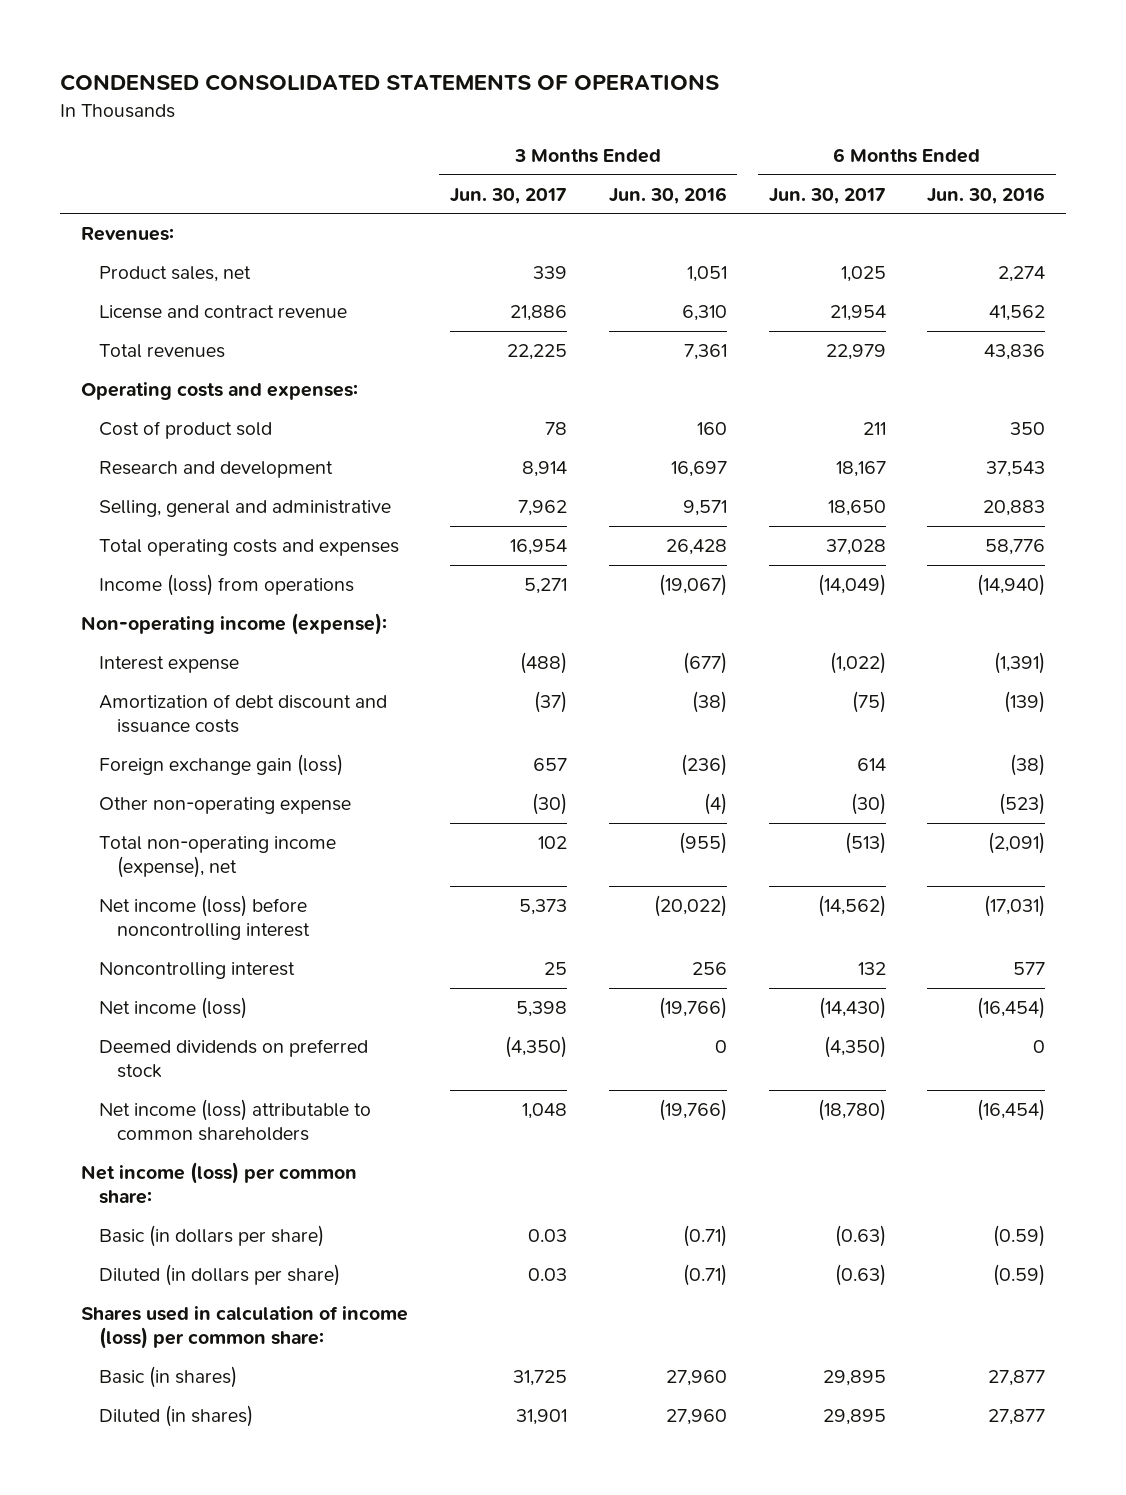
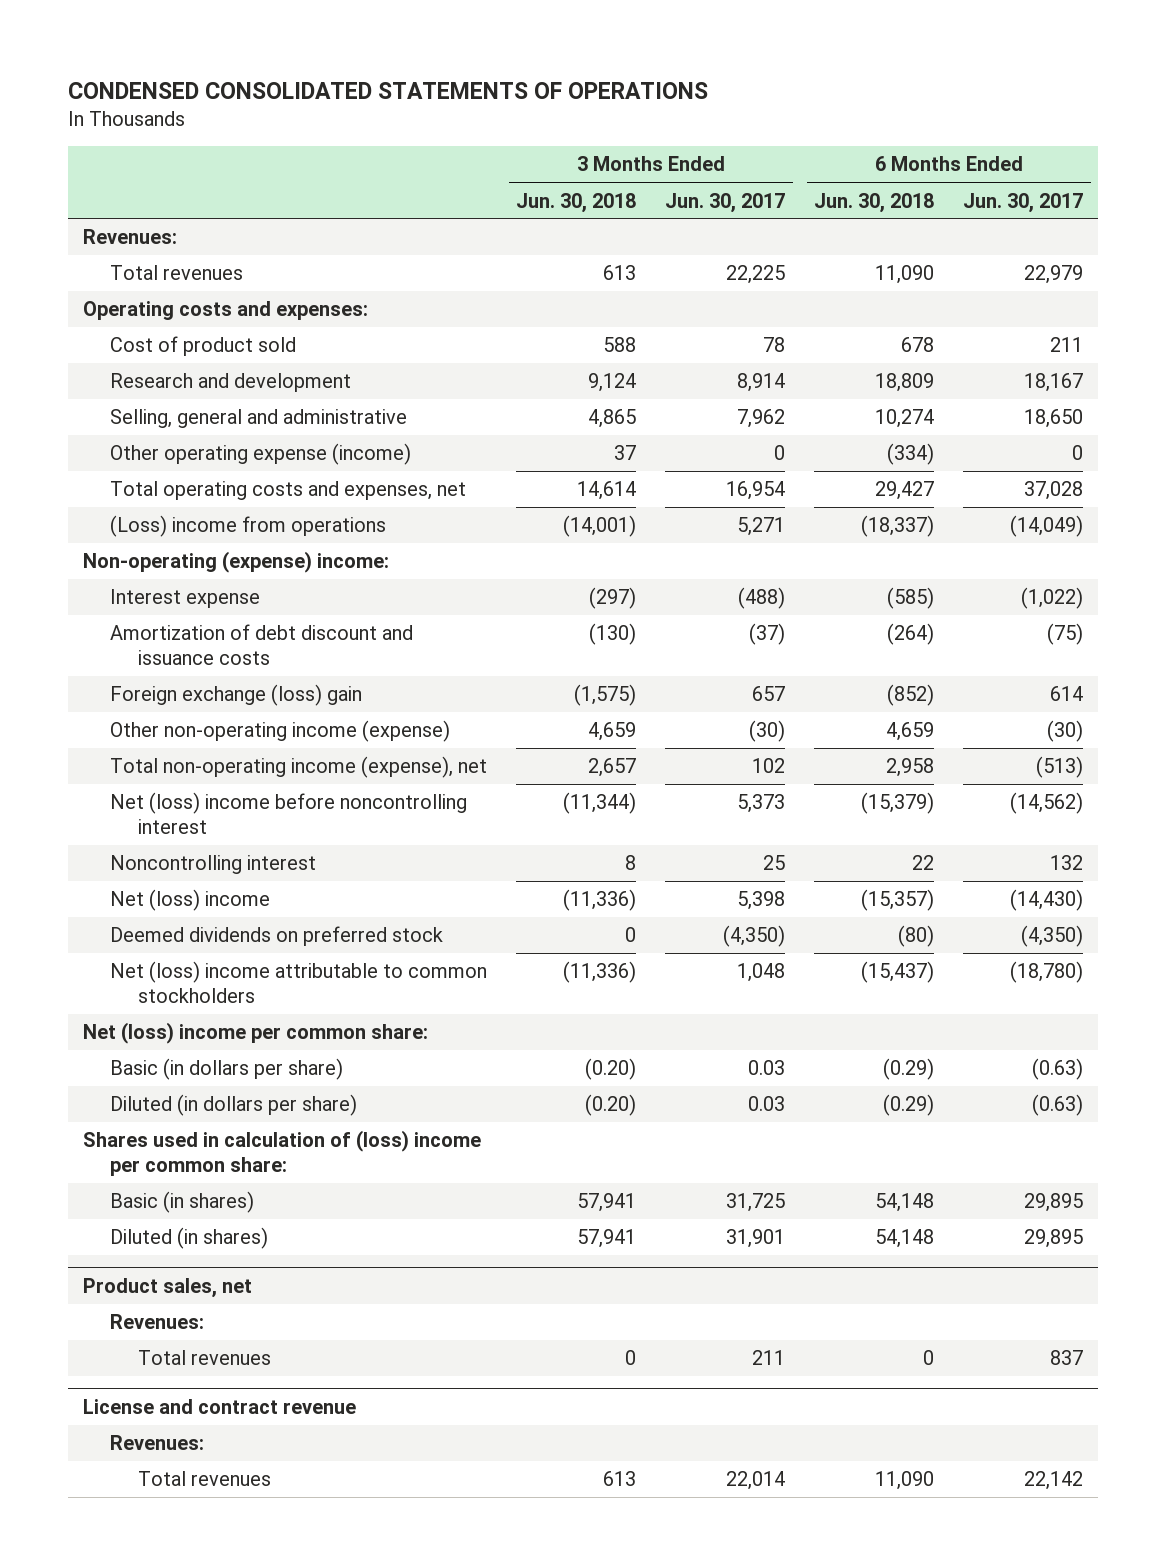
[608,186,727,204] Jun. 30, 2016 -> none
[927,186,1046,204] Jun. 30, 2016 -> none
none -> [516,192,637,213] Jun. 30, 2018
none -> [814,192,935,213] Jun. 30, 2018
[99,265,252,282] Product sales, net -> none
[99,304,348,319] License and contract revenue -> none
none -> [110,443,412,466] Other operating expense (income)
[99,538,400,556] Total operating costs and expenses -> [110,481,467,501] Total operating costs and expenses, net
[99,573,355,596] Income (loss) from operations -> [110,515,387,538] (Loss) income from operations
[81,612,388,635] Non-operating income (expense): -> [82,551,389,574] Non-operating (expense) income:
[99,753,344,776] Foreign exchange gain (loss) -> [110,684,363,707] Foreign exchange (loss) gain
[99,796,352,814] Other non-operating expense -> [110,720,451,743] Other non-operating income (expense)
[99,894,311,941] Net income (loss) before noncontrolling interest -> [110,792,468,835] Net (loss) income before noncontrolling interest
[99,996,248,1019] Net income (loss) -> [110,889,271,912] Net (loss) income
[99,1098,372,1142] Net income (loss) attributable to common shareholders -> [110,961,488,1004] Net (loss) income attributable to common stockholders
[81,1161,358,1205] Net income (loss) per common share: -> [82,1022,428,1045] Net (loss) income per common share:
[81,1305,409,1350] Shares used in calculation of income (loss) per common share: -> [82,1130,481,1177] Shares used in calculation of (loss) income per common share:
none -> [82,1277,252,1298] Product sales, net
none -> [110,1314,205,1330] Revenues:
none -> [137,1350,271,1366] Total revenues
none -> [82,1398,356,1414] License and contract revenue
none -> [110,1435,205,1451] Revenues:
none -> [137,1471,271,1487] Total revenues

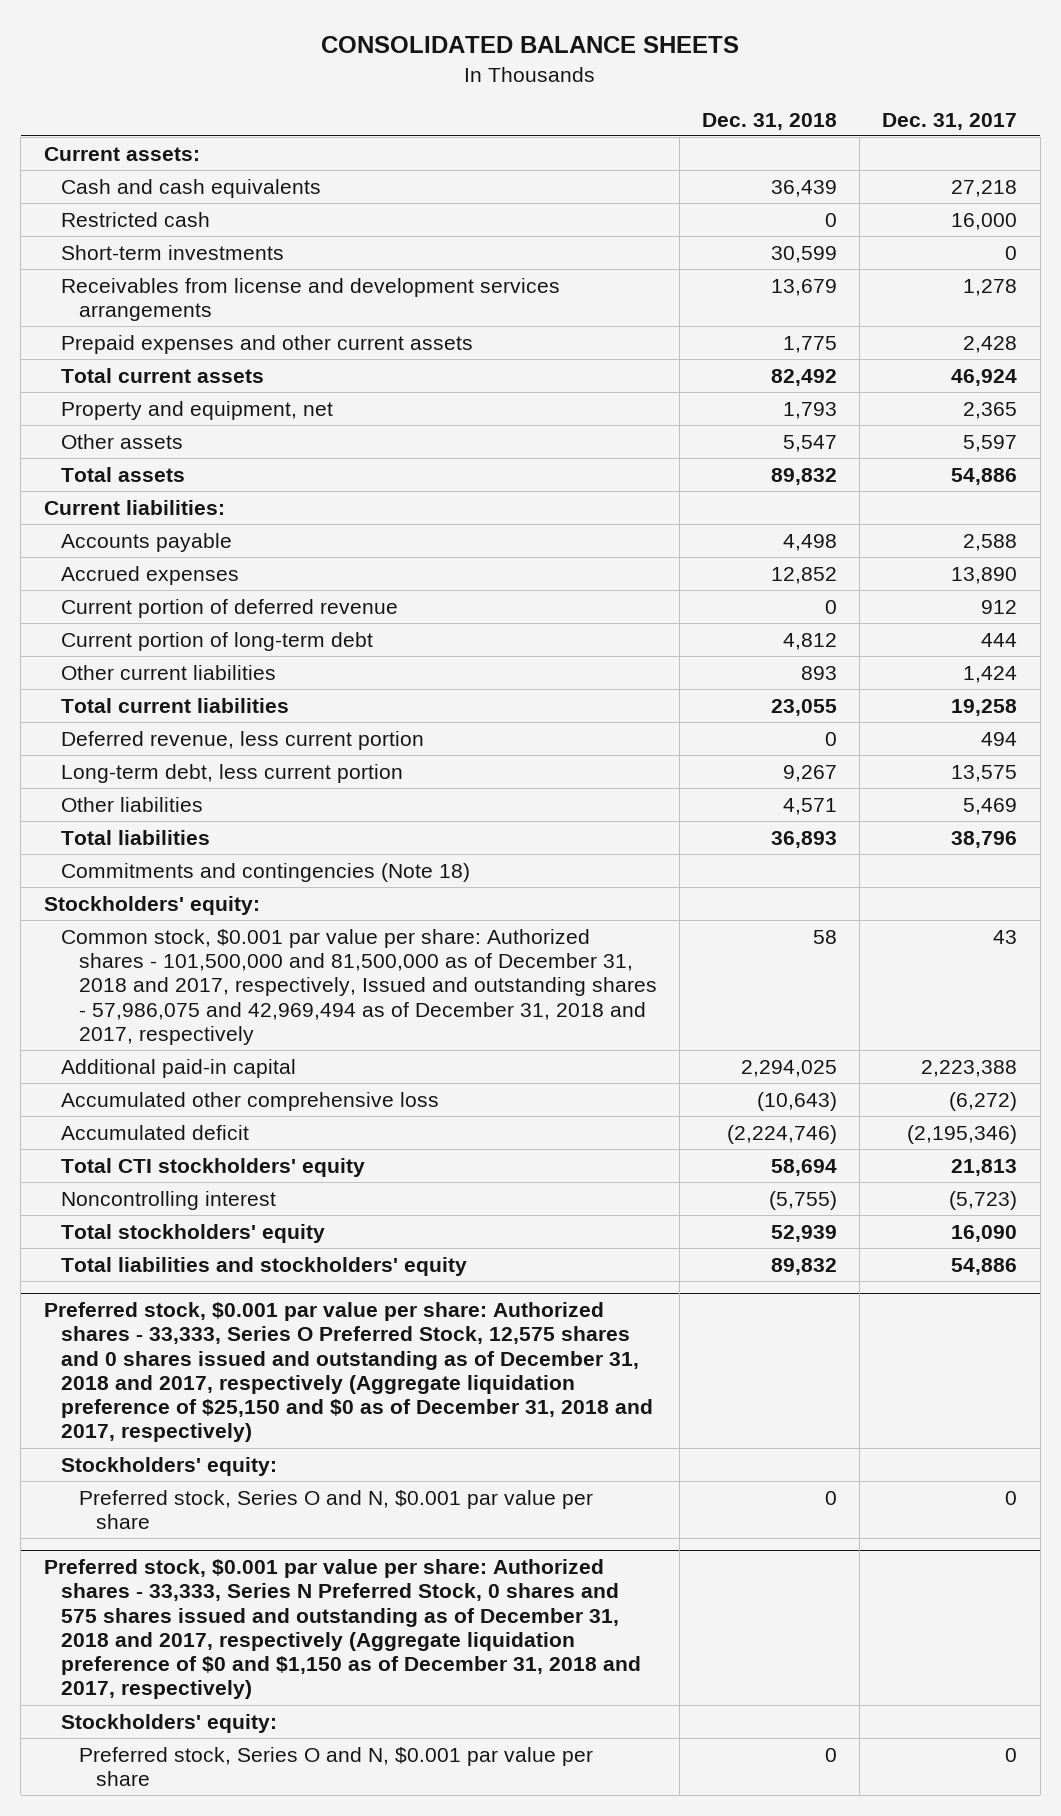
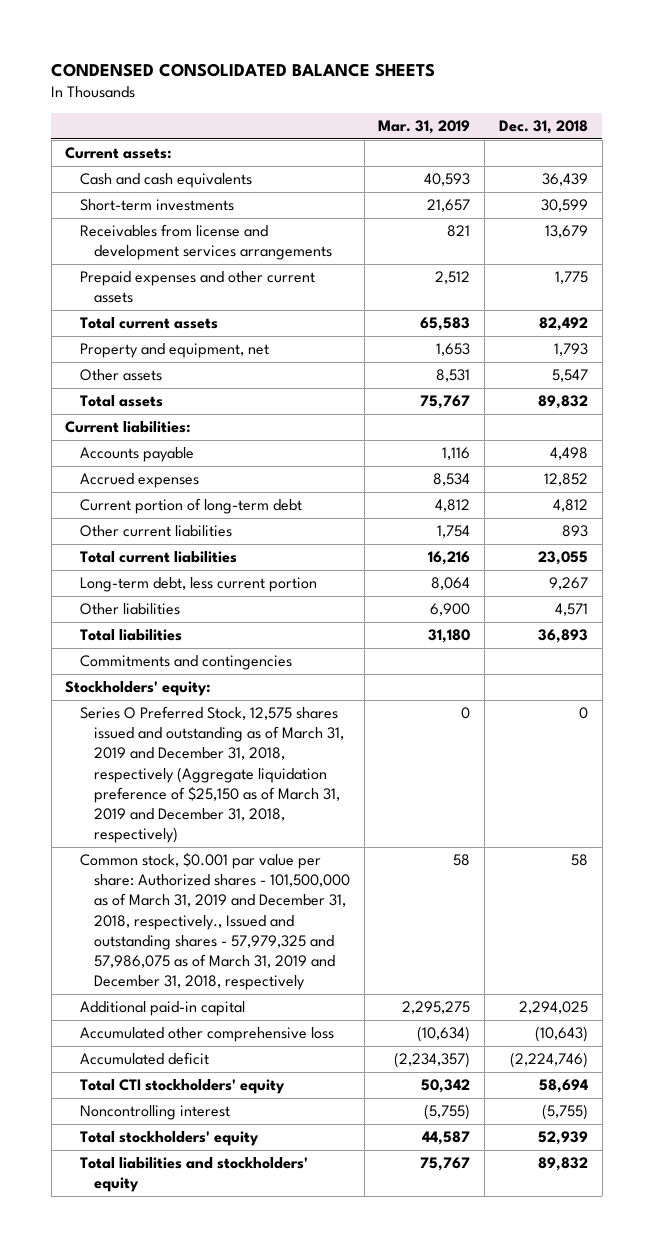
[321,36,740,54] CONSOLIDATED BALANCE SHEETS -> [51,62,436,77] CONDENSED CONSOLIDATED BALANCE SHEETS
[882,112,1018,130] Dec. 31, 2017 -> none
none -> [378,120,471,135] Mar. 31, 2019
[61,211,211,227] Restricted cash -> none
[61,598,399,618] Current portion of deferred revenue -> none
[61,730,425,750] Deferred revenue, less current portion -> none
[61,862,471,882] Commitments and contingencies (Note 18) -> [79,655,292,671] Commitments and contingencies
none -> [79,706,345,843] Series O Preferred Stock, 12,575 shares issued and outstanding as of March 31, 2019 and December 31, 2018, respectively (Aggregate liquidation preference of $25,150 as of March 31, 2019 and December 31, 2018, respectively)
[61,928,657,1045] Common stock, $0.001 par value per share: Authorized shares - 101,500,000 and 81,500,000 as of December 31, 2018 and 2017, respectively, Issued and outstanding shares - 57,986,075 and 42,969,494 as of December 31, 2018 and 2017, respectively -> [79,852,351,990] Common stock, $0.001 par value per share: Authorized shares - 101,500,000 as of March 31, 2019 and December 31, 2018, respectively., Issued and outstanding shares - 57,979,325 and 57,986,075 as of March 31, 2019 and December 31, 2018, respectively
[43,1301,654,1443] Preferred stock, $0.001 par value per share: Authorized shares - 33,333, Series O Preferred Stock, 12,575 shares and 0 shares issued and outstanding as of December 31, 2018 and 2017, respectively (Aggregate liquidation preference of $25,150 and $0 as of December 31, 2018 and 2017, respectively) -> none
[61,1456,278,1476] Stockholders' equity: -> none
[78,1489,593,1530] Preferred stock, Series O and N, $0.001 par value per share -> none
[43,1558,642,1700] Preferred stock, $0.001 par value per share: Authorized shares - 33,333, Series N Preferred Stock, 0 shares and 575 shares issued and outstanding as of December 31, 2018 and 2017, respectively (Aggregate liquidation preference of $0 and $1,150 as of December 31, 2018 and 2017, respectively) -> none
[61,1713,278,1733] Stockholders' equity: -> none
[78,1746,593,1787] Preferred stock, Series O and N, $0.001 par value per share -> none

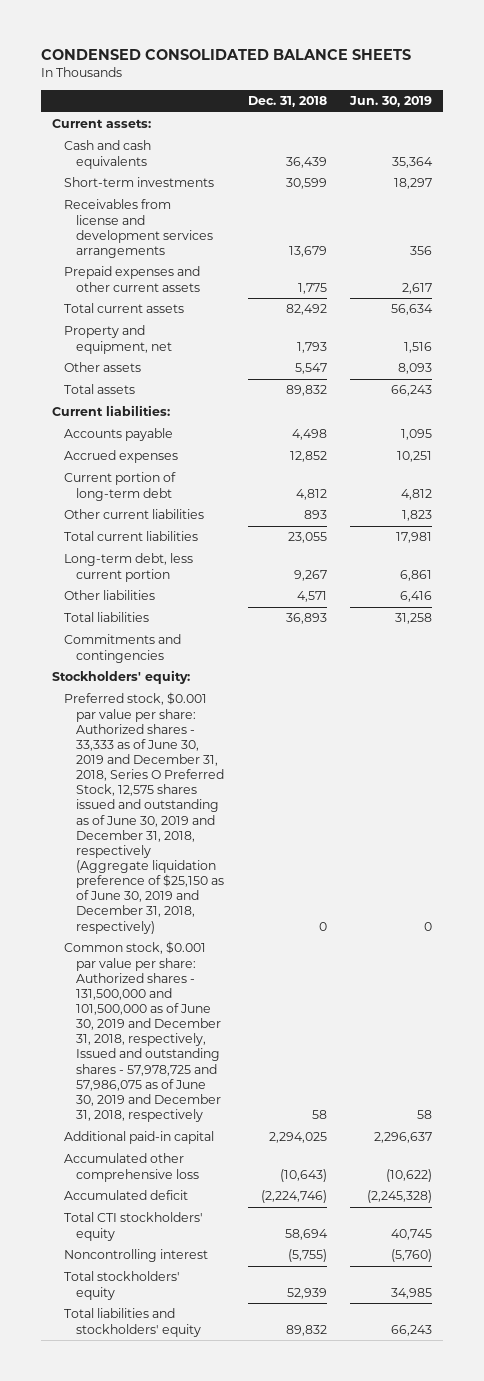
[378,120,471,135] Mar. 31, 2019 -> none
none -> [348,96,432,108] Jun. 30, 2019
[79,706,345,843] Series O Preferred Stock, 12,575 shares issued and outstanding as of March 31, 2019 and December 31, 2018, respectively (Aggregate liquidation preference of $25,150 as of March 31, 2019 and December 31, 2018, respectively) -> [64,692,225,934] Preferred stock, $0.001 par value per share: Authorized shares - 33,333 as of June 30, 2019 and December 31, 2018, Series O Preferred Stock, 12,575 shares issued and outstanding as of June 30, 2019 and December 31, 2018, respectively (Aggregate liquidation preference of $25,150 as of June 30, 2019 and December 31, 2018, respectively)
[79,852,351,990] Common stock, $0.001 par value per share: Authorized shares - 101,500,000 as of March 31, 2019 and December 31, 2018, respectively., Issued and outstanding shares - 57,979,325 and 57,986,075 as of March 31, 2019 and December 31, 2018, respectively -> [64,941,222,1123] Common stock, $0.001 par value per share: Authorized shares - 131,500,000 and 101,500,000 as of June 30, 2019 and December 31, 2018, respectively, Issued and outstanding shares - 57,978,725 and 57,986,075 as of June 30, 2019 and December 31, 2018, respectively

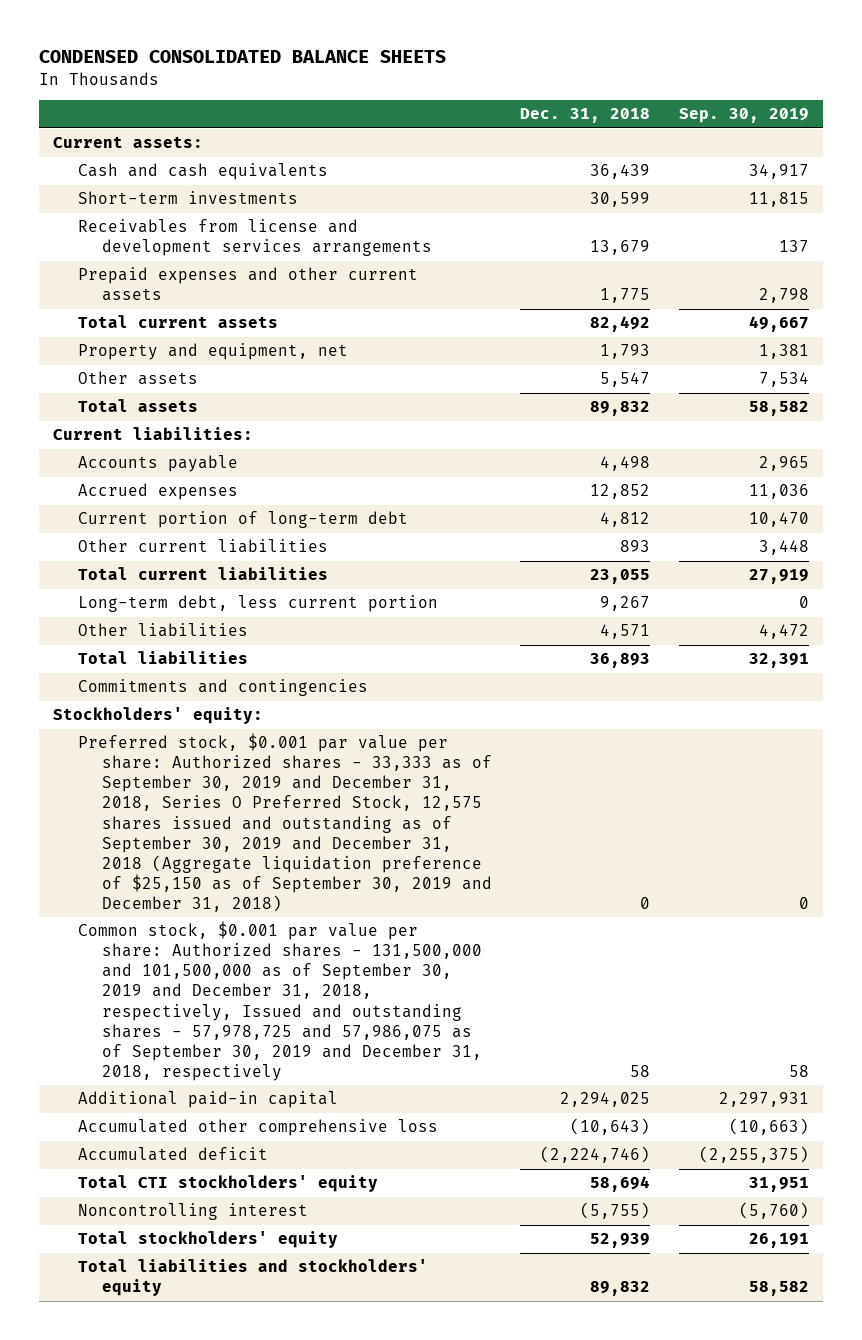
[348,96,432,108] Jun. 30, 2019 -> none
none -> [678,108,809,124] Sep. 30, 2019
[64,692,225,934] Preferred stock, $0.001 par value per share: Authorized shares - 33,333 as of June 30, 2019 and December 31, 2018, Series O Preferred Stock, 12,575 shares issued and outstanding as of June 30, 2019 and December 31, 2018, respectively (Aggregate liquidation preference of $25,150 as of June 30, 2019 and December 31, 2018, respectively) -> [77,733,493,912] Preferred stock, $0.001 par value per share: Authorized shares - 33,333 as of September 30, 2019 and December 31, 2018, Series O Preferred Stock, 12,575 shares issued and outstanding as of September 30, 2019 and December 31, 2018 (Aggregate liquidation preference of $25,150 as of September 30, 2019 and December 31, 2018)
[64,941,222,1123] Common stock, $0.001 par value per share: Authorized shares - 131,500,000 and 101,500,000 as of June 30, 2019 and December 31, 2018, respectively, Issued and outstanding shares - 57,978,725 and 57,986,075 as of June 30, 2019 and December 31, 2018, respectively -> [77,921,483,1081] Common stock, $0.001 par value per share: Authorized shares - 131,500,000 and 101,500,000 as of September 30, 2019 and December 31, 2018, respectively, Issued and outstanding shares - 57,978,725 and 57,986,075 as of September 30, 2019 and December 31, 2018, respectively

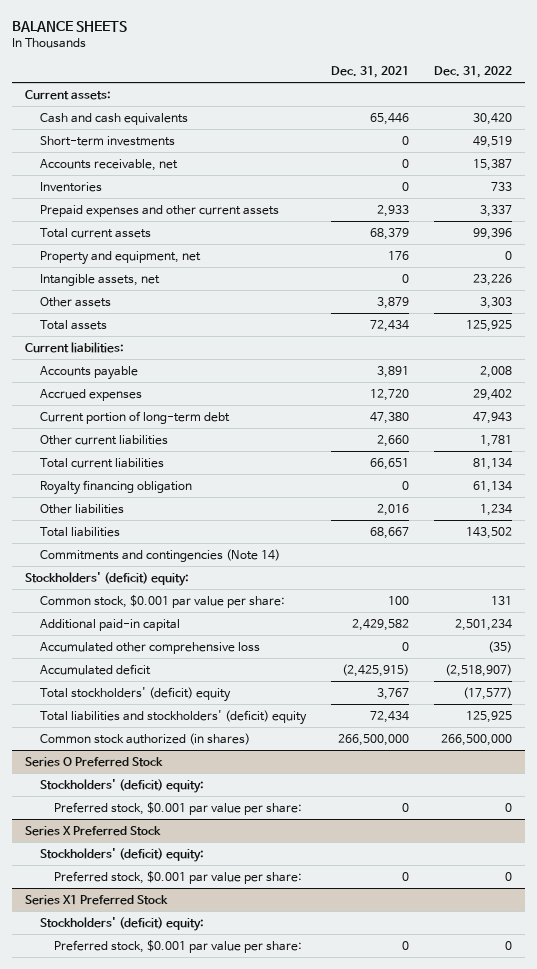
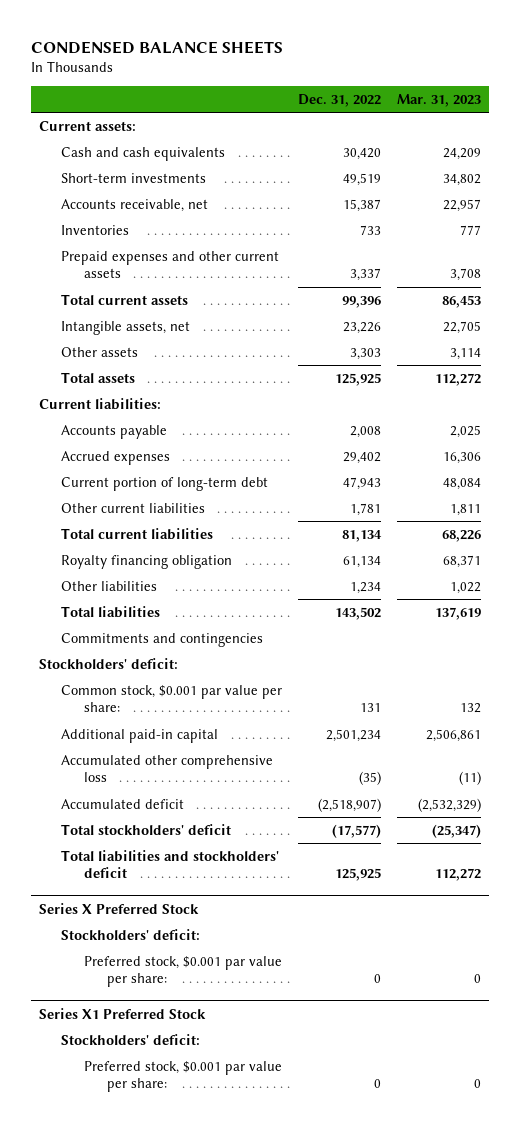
[12,20,128,32] BALANCE SHEETS -> [30,40,283,54] CONDENSED BALANCE SHEETS
[330,66,409,79] Dec. 31, 2021 -> none
none -> [397,93,482,107] Mar. 31, 2023
[39,250,201,265] Property and equipment, net -> none
[39,548,280,562] Commitments and contingencies (Note 14) -> [61,632,264,647] Commitments and contingencies
[24,571,189,586] Stockholders' (deficit) equity: -> [38,657,178,669] Stockholders' deficit:
[39,732,250,745] Common stock authorized (in shares) -> none
[24,756,163,767] Series O Preferred Stock -> none
[39,778,204,793] Stockholders' (deficit) equity: -> none
[54,801,303,815] Preferred stock, $0.001 par value per share: -> none
[39,686,231,702] Total stockholders' (deficit) equity -> [61,823,232,835] Total stockholders' deficit
[39,709,307,725] Total liabilities and stockholders' (deficit) equity -> [61,849,280,879] Total liabilities and stockholders' deficit
[39,847,204,862] Stockholders' (deficit) equity: -> [61,928,201,940] Stockholders' deficit:
[39,916,204,931] Stockholders' (deficit) equity: -> [61,1033,201,1045] Stockholders' deficit:

